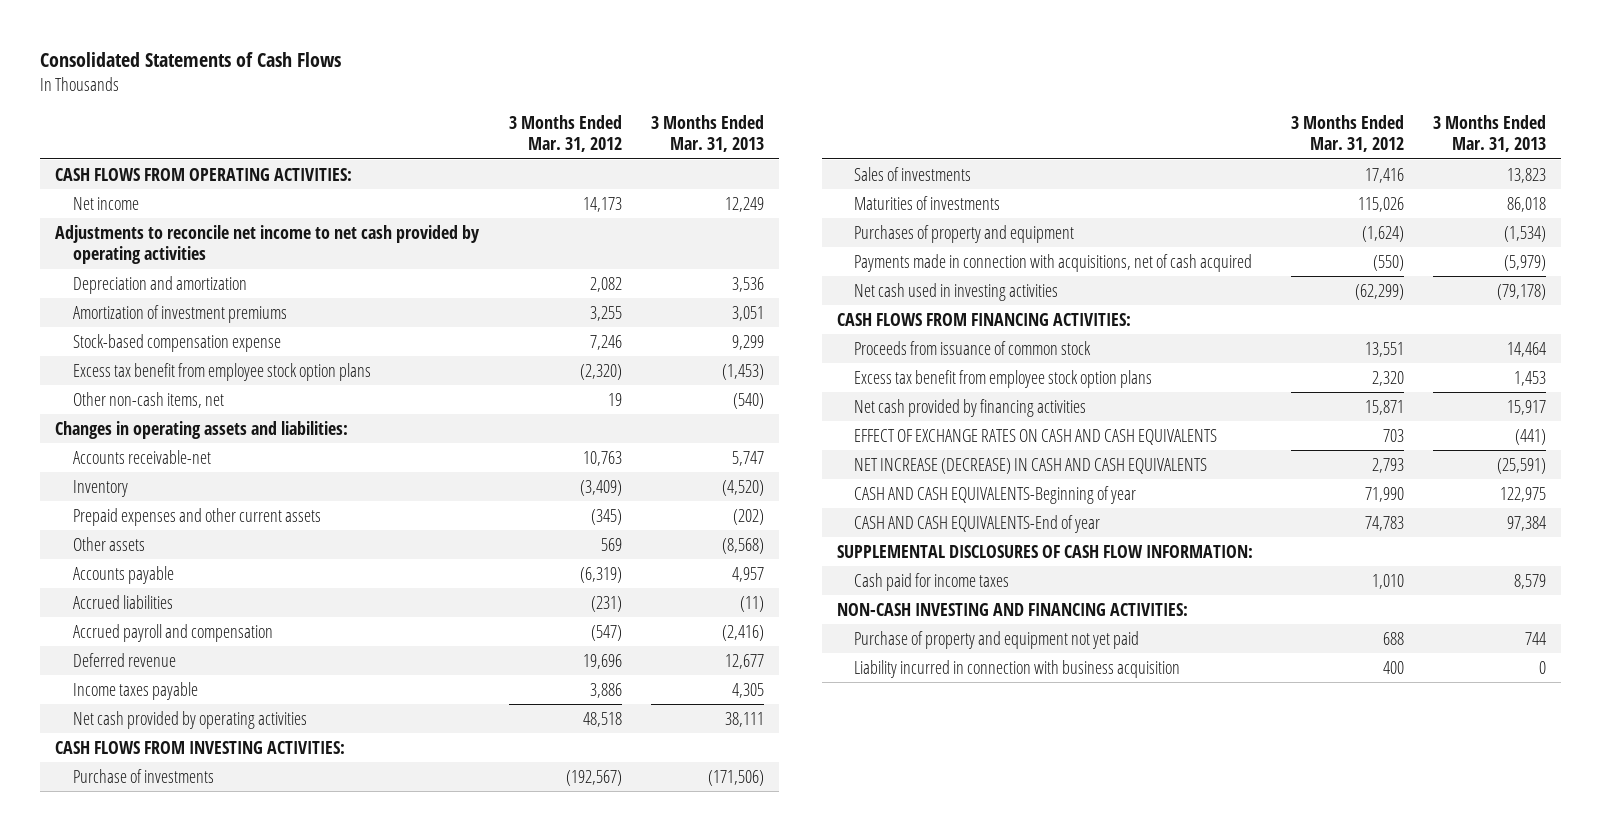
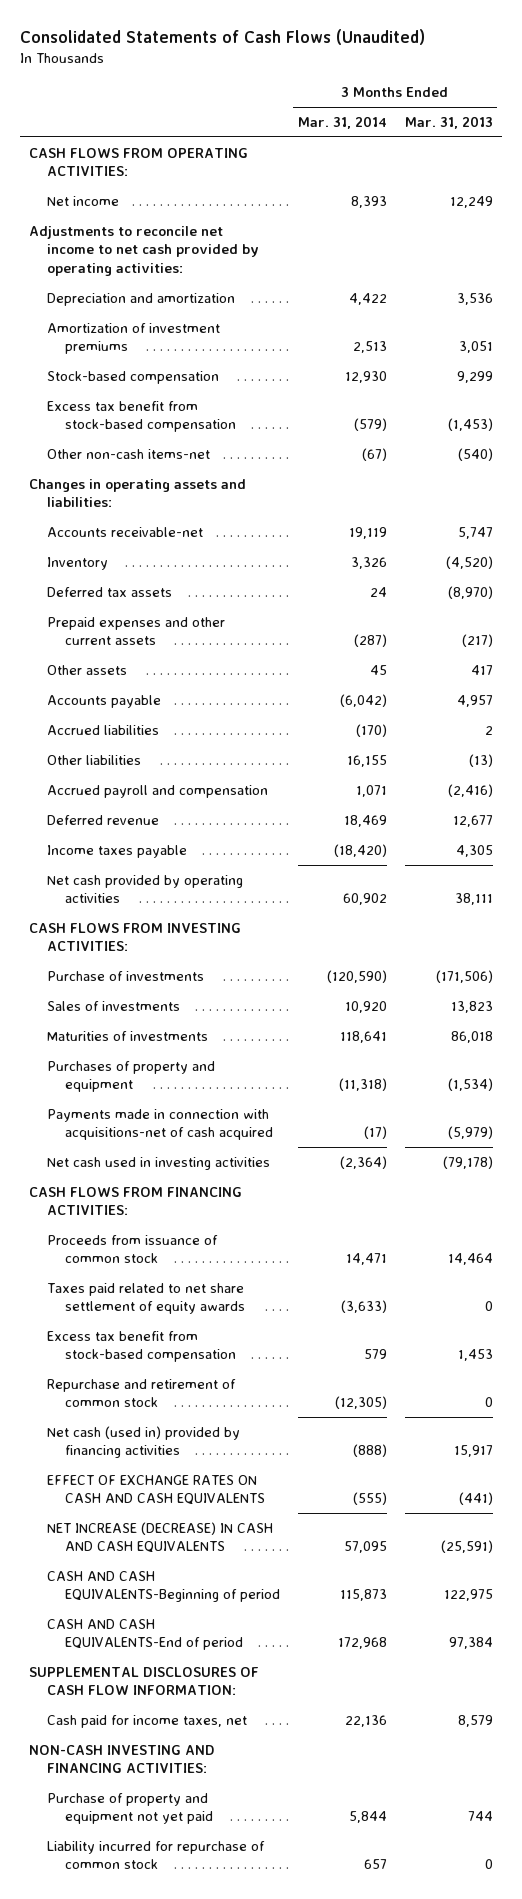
[40,52,342,68] Consolidated Statements of Cash Flows -> [20,28,426,45] Consolidated Statements of Cash Flows (Unaudited)
[508,115,622,153] 3 Months Ended Mar. 31, 2012 -> none
none -> [297,115,387,129] Mar. 31, 2014
[55,224,481,265] Adjustments to reconcile net income to net cash provided by operating activities -> [28,225,260,276] Adjustments to reconcile net income to net cash provided by operating activities:
[72,333,281,352] Stock-based compensation expense -> [47,370,220,384] Stock-based compensation
[72,362,371,381] Excess tax benefit from employee stock option plans -> [47,400,237,433] Excess tax benefit from stock-based compensation
[72,391,224,408] Other non-cash items, net -> [47,448,211,459] Other non-cash items-net
none -> [47,586,173,597] Deferred tax assets
[733,508,765,525] (202) -> [461,634,493,648] (217)
[722,537,765,554] (8,568) -> [470,664,493,675] 417
[740,595,765,612] (11) -> [484,725,493,735] 2
none -> [47,754,142,765] Other liabilities
[854,253,1253,272] Payments made in connection with acquisitions, net of cash acquired -> [47,1108,274,1141] Payments made in connection with acquisitions-net of cash acquired
none -> [47,1282,246,1315] Taxes paid related to net share settlement of equity awards
[854,369,1153,388] Excess tax benefit from employee stock option plans -> [47,1330,237,1363] Excess tax benefit from stock-based compensation
none -> [47,1378,237,1408] Repurchase and retirement of common stock
[854,398,1087,417] Net cash provided by financing activities -> [47,1425,241,1459] Net cash (used in) provided by financing activities
[854,485,1137,504] CASH AND CASH EQUIVALENTS-Beginning of year -> [47,1570,281,1603] CASH AND CASH EQUIVALENTS-Beginning of period
[854,514,1101,533] CASH AND CASH EQUIVALENTS-End of year -> [47,1618,244,1651] CASH AND CASH EQUIVALENTS-End of period
[854,572,1010,591] Cash paid for income taxes -> [47,1714,248,1728] Cash paid for income taxes, net
[854,659,1181,678] Liability incurred in connection with business acquisition -> none
none -> [47,1840,266,1870] Liability incurred for repurchase of common stock

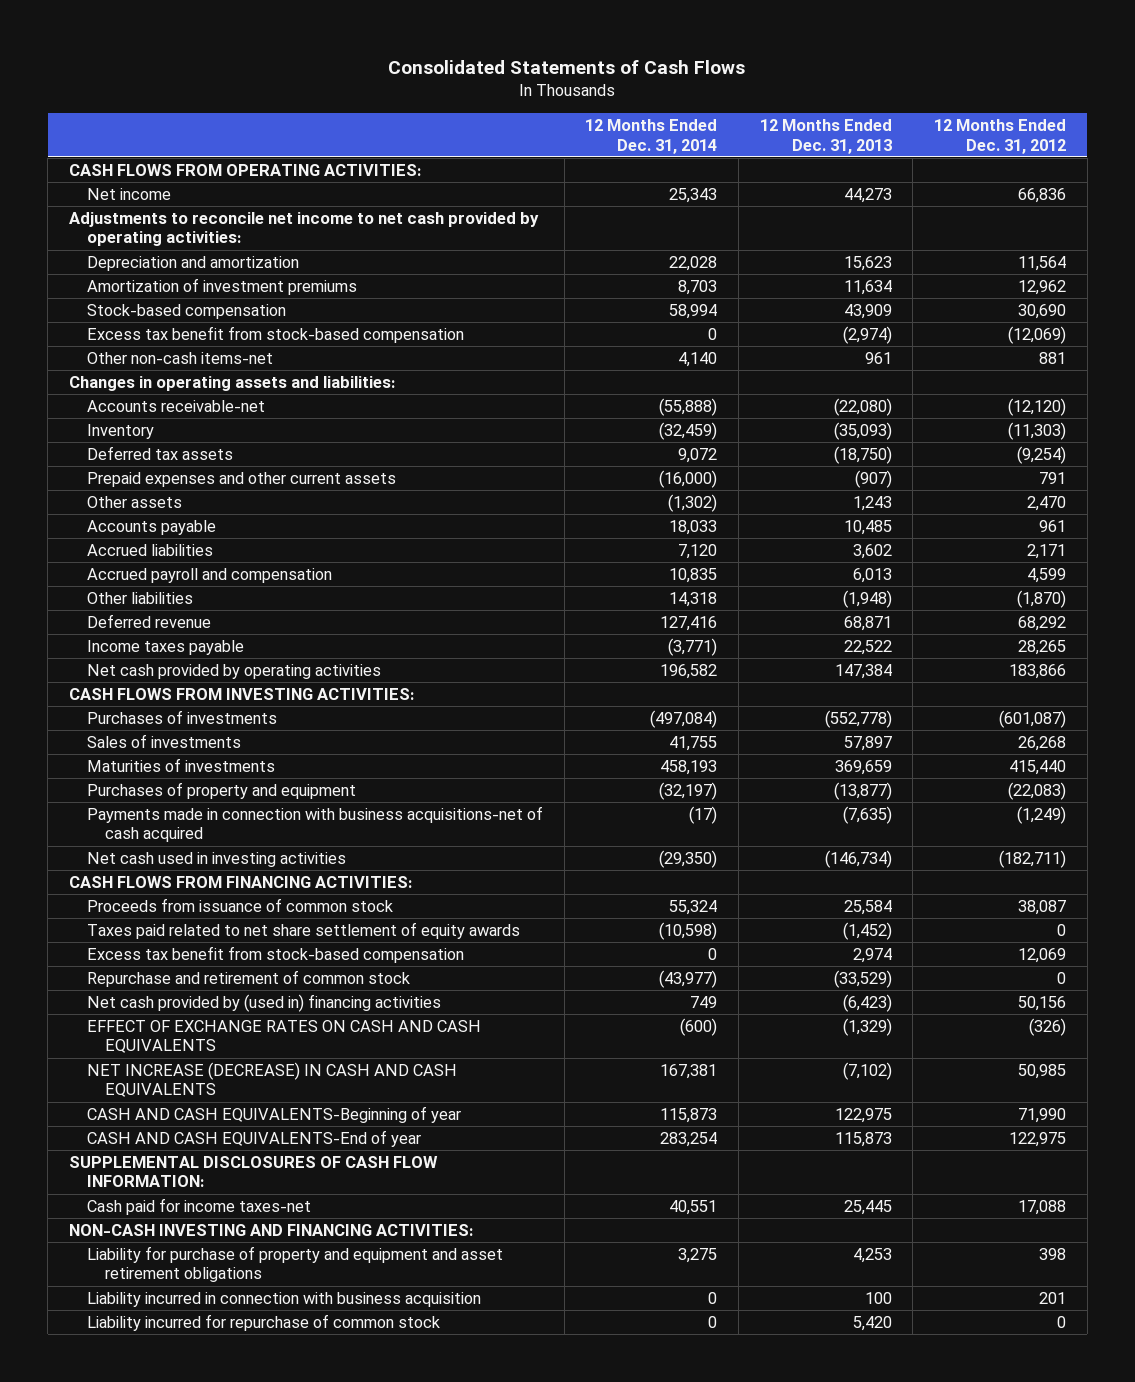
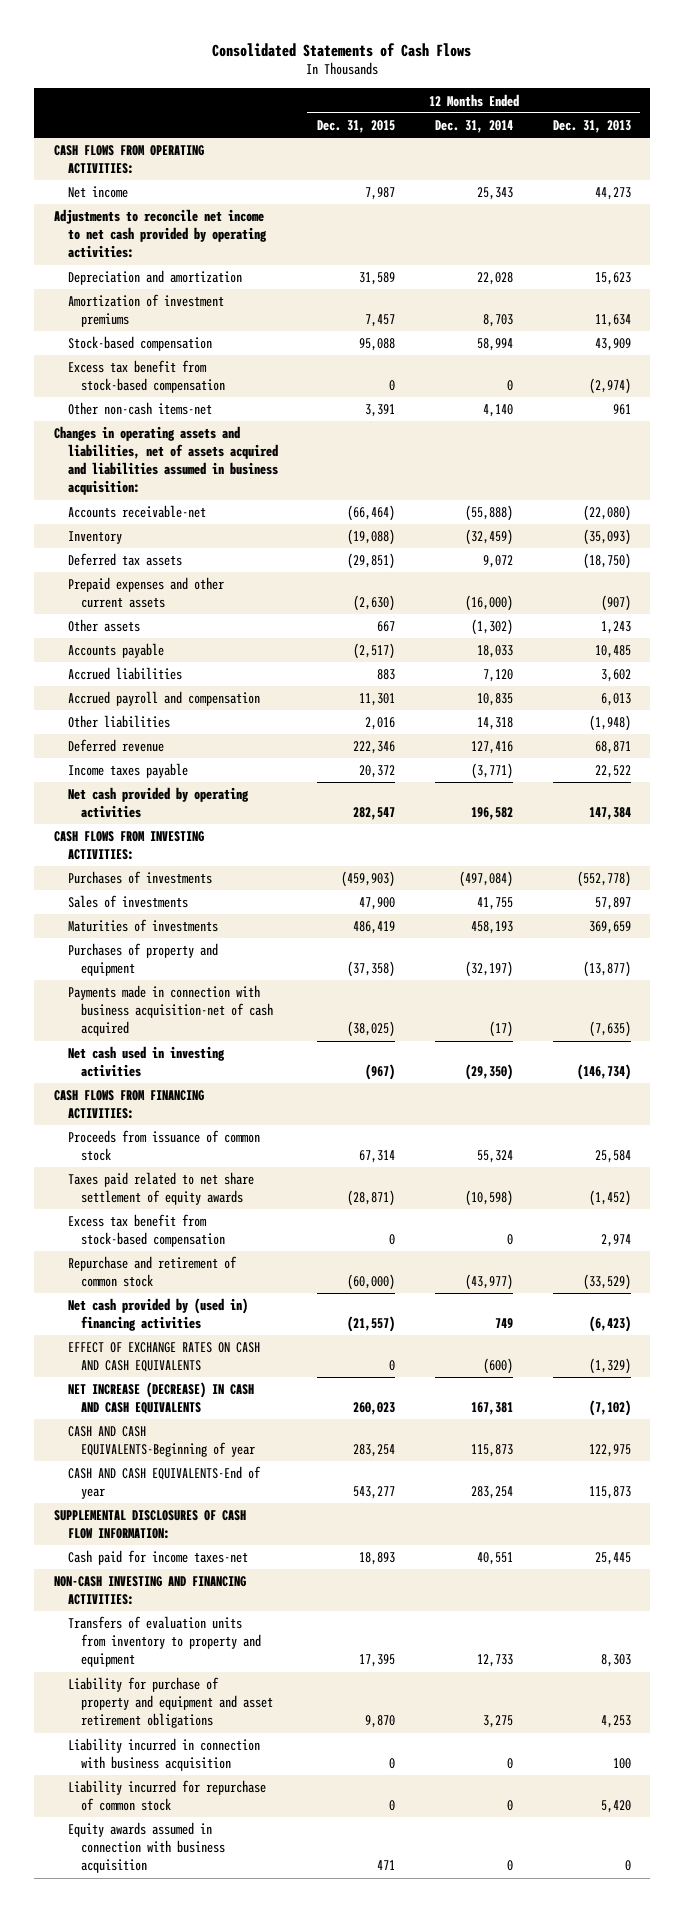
[933,119,1066,154] 12 Months Ended Dec. 31, 2012 -> none
none -> [317,119,396,133] Dec. 31, 2015
[69,375,396,391] Changes in operating assets and liabilities: -> [53,426,278,496] Changes in operating assets and liabilities, net of assets acquired and liabilities assumed in business acquisition:
[87,805,544,843] Payments made in connection with business acquisitions-net of cash acquired -> [67,985,274,1037] Payments made in connection with business acquisition-net of cash acquired
none -> [67,1616,262,1668] Transfers of evaluation units from inventory to property and equipment
none -> [67,1822,226,1874] Equity awards assumed in connection with business acquisition

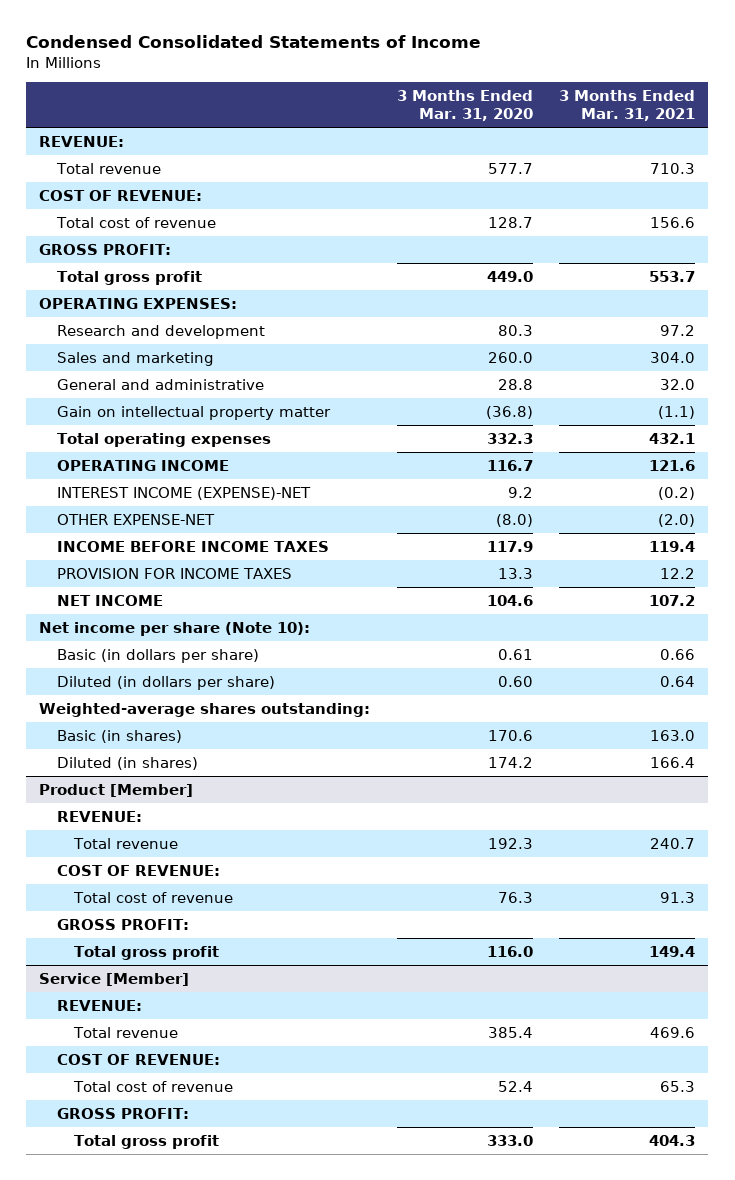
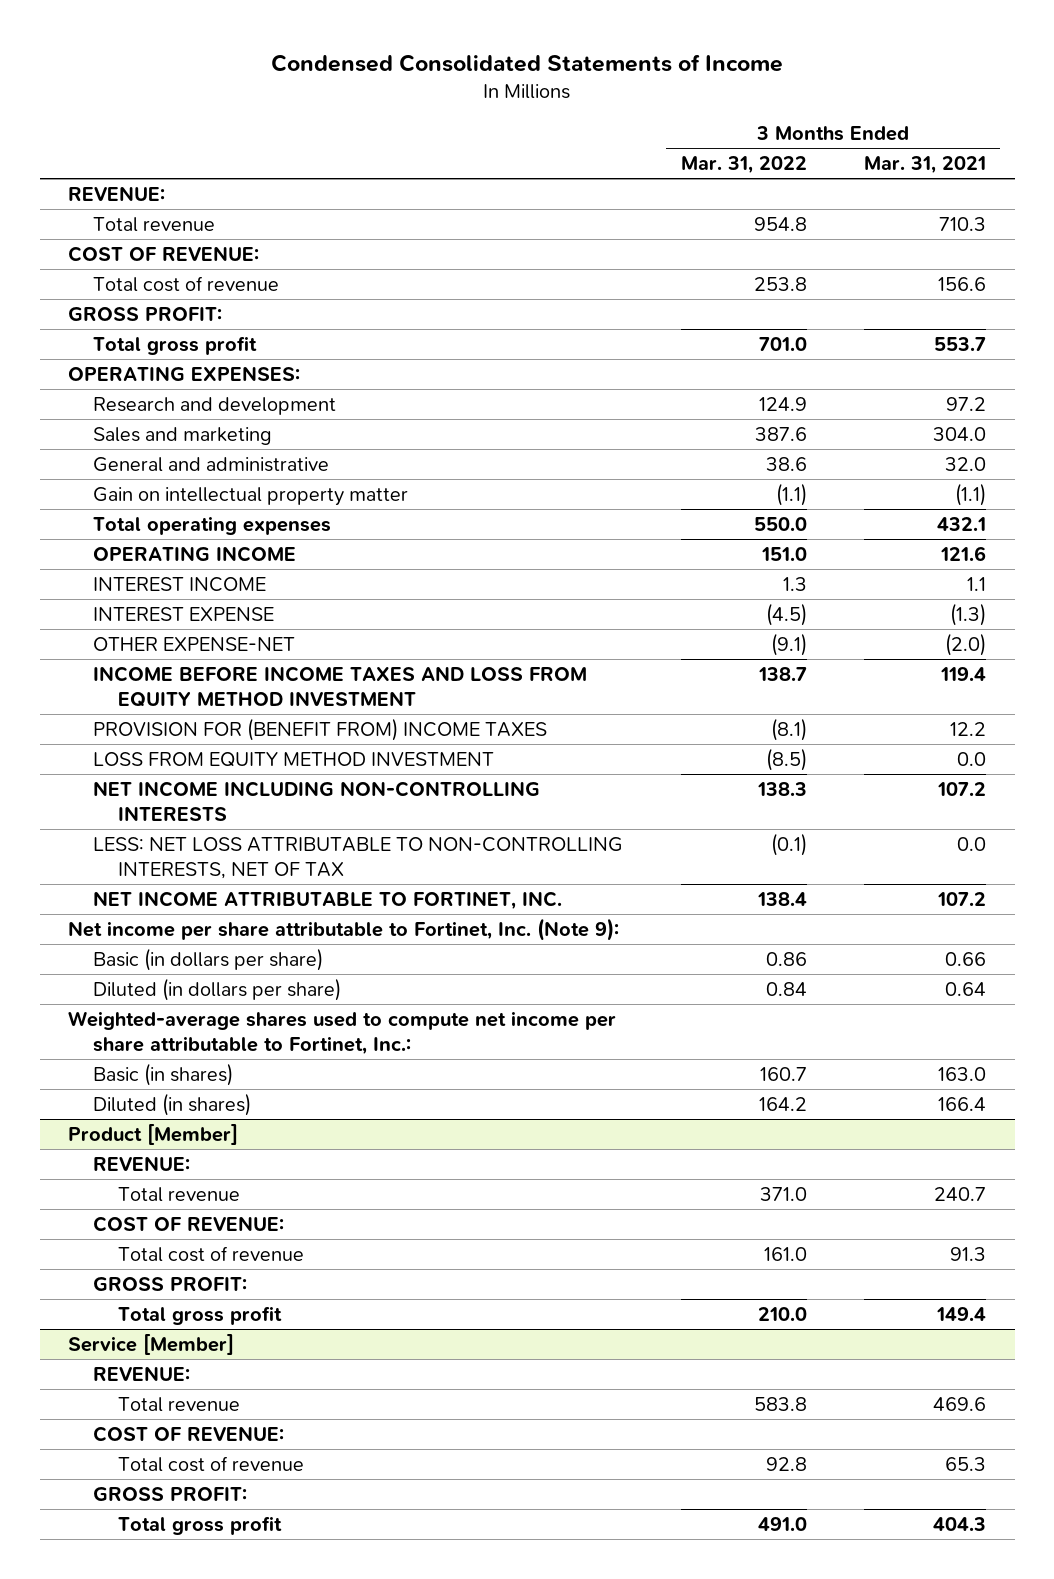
[396,89,533,121] 3 Months Ended Mar. 31, 2020 -> none
none -> [680,156,807,175] Mar. 31, 2022
[56,486,311,500] INTEREST INCOME (EXPENSE)-NET -> [93,576,267,592] INTEREST INCOME
[658,486,696,500] (0.2) -> [967,576,987,591] 1.1
none -> [93,606,275,621] INTEREST EXPENSE
[56,540,329,552] INCOME BEFORE INCOME TAXES -> [93,665,588,707] INCOME BEFORE INCOME TAXES AND LOSS FROM EQUITY METHOD INVESTMENT
[56,567,292,579] PROVISION FOR INCOME TAXES -> [93,717,548,741] PROVISION FOR (BENEFIT FROM) INCOME TAXES
none -> [93,751,495,767] LOSS FROM EQUITY METHOD INVESTMENT
none -> [93,780,541,821] NET INCOME INCLUDING NON-CONTROLLING INTERESTS
none -> [93,836,624,879] LESS: NET LOSS ATTRIBUTABLE TO NON-CONTROLLING INTERESTS, NET OF TAX
[56,594,163,606] NET INCOME -> [93,890,563,910] NET INCOME ATTRIBUTABLE TO FORTINET, INC.
[39,621,311,636] Net income per share (Note 10): -> [68,917,620,941] Net income per share attributable to Fortinet, Inc. (Note 9):
[39,702,371,717] Weighted-average shares outstanding: -> [68,1010,617,1055] Weighted-average shares used to compute net income per share attributable to Fortinet, Inc.:

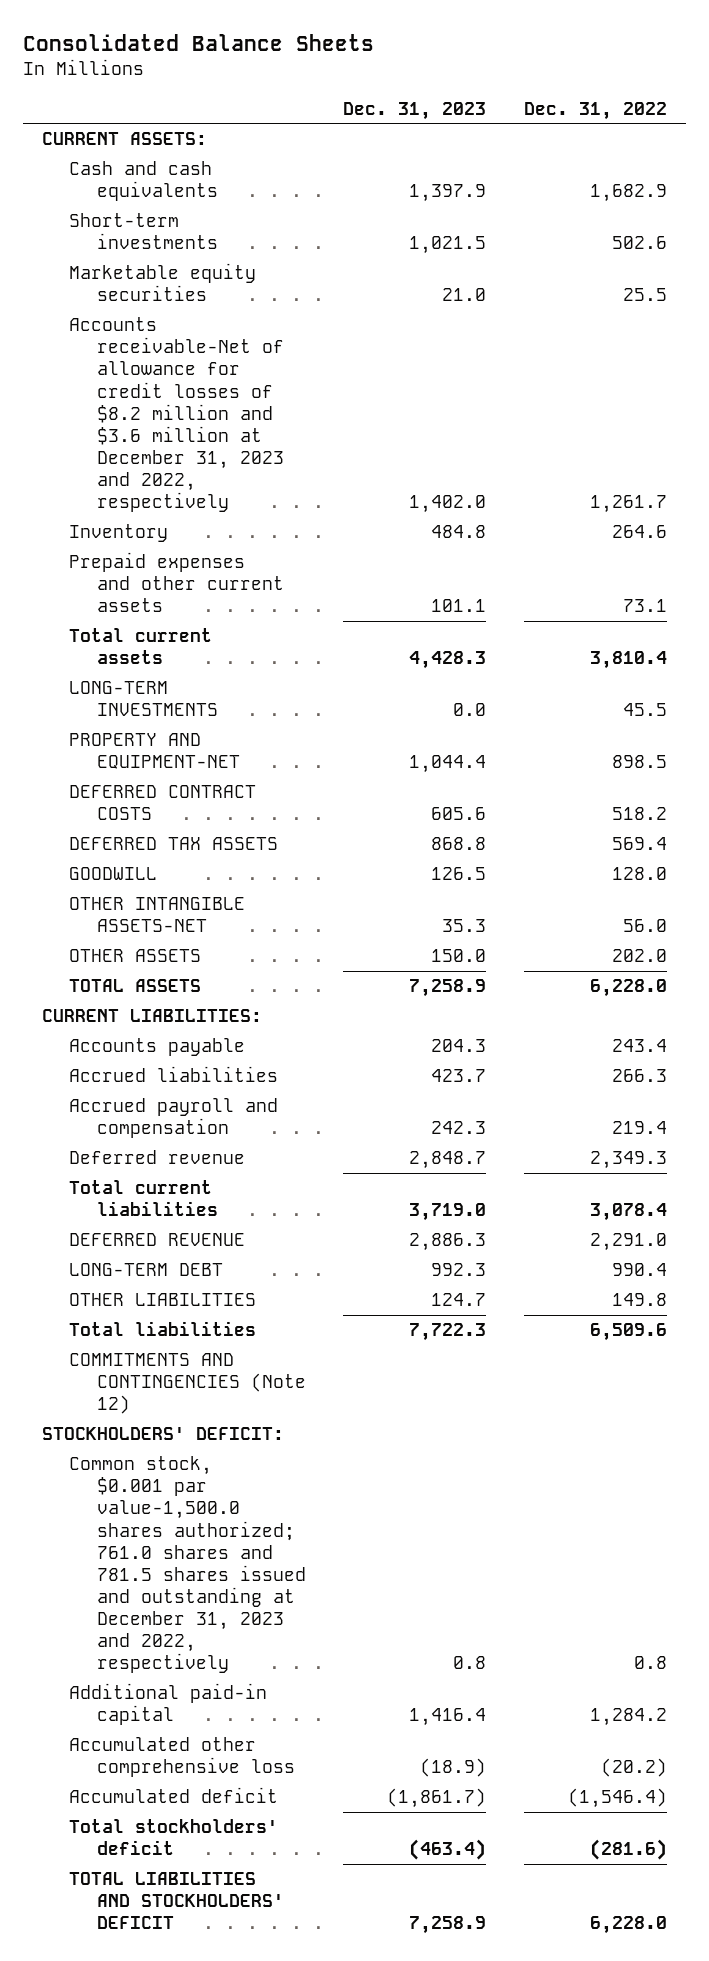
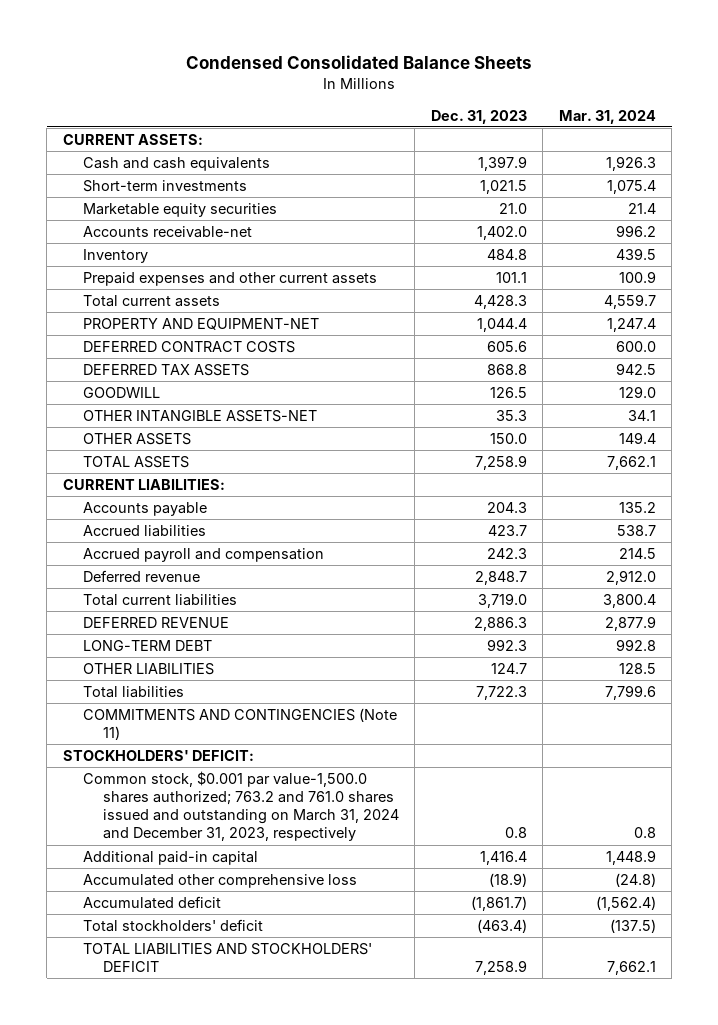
[22,33,374,51] Consolidated Balance Sheets -> [186,55,533,70] Condensed Consolidated Balance Sheets
[524,101,668,120] Dec. 31, 2022 -> none
none -> [558,109,656,124] Mar. 31, 2024
[69,317,284,512] Accounts receivable-Net of allowance for credit losses of $8.2 million and $3.6 million at December 31, 2023 and 2022, respectively -> [82,225,252,238] Accounts receivable-net
[69,681,218,717] LONG-TERM INVESTMENTS -> none
[69,1353,306,1415] COMMITMENTS AND CONTINGENCIES (Note 12) -> [82,707,397,741] COMMITMENTS AND CONTINGENCIES (Note 11)
[69,1456,306,1674] Common stock, $0.001 par value-1,500.0 shares authorized; 761.0 shares and 781.5 shares issued and outstanding at December 31, 2023 and 2022, respectively -> [82,770,399,842] Common stock, $0.001 par value-1,500.0 shares authorized; 763.2 and 761.0 shares issued and outstanding on March 31, 2024 and December 31, 2023, respectively

